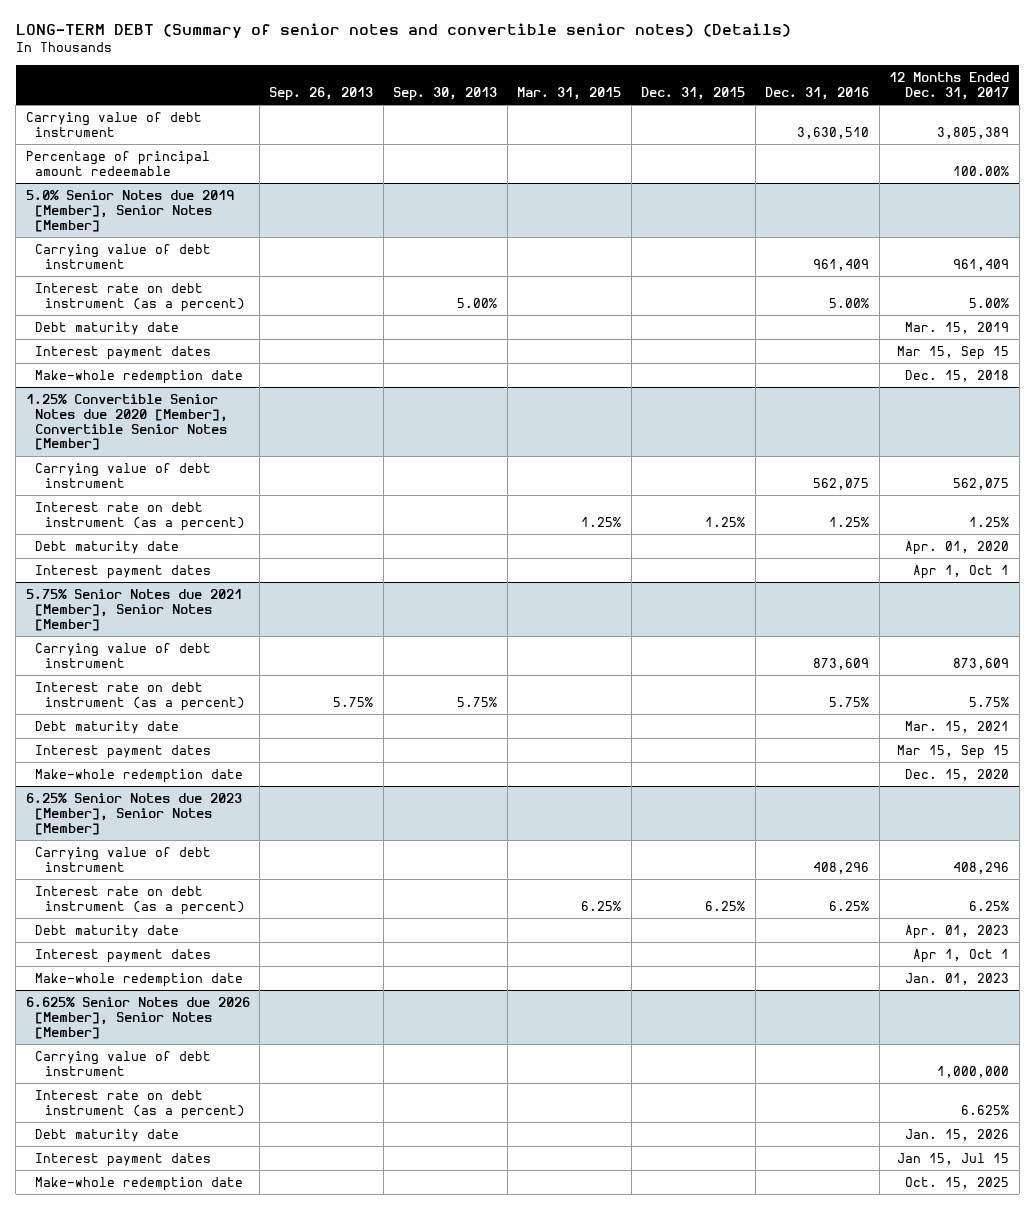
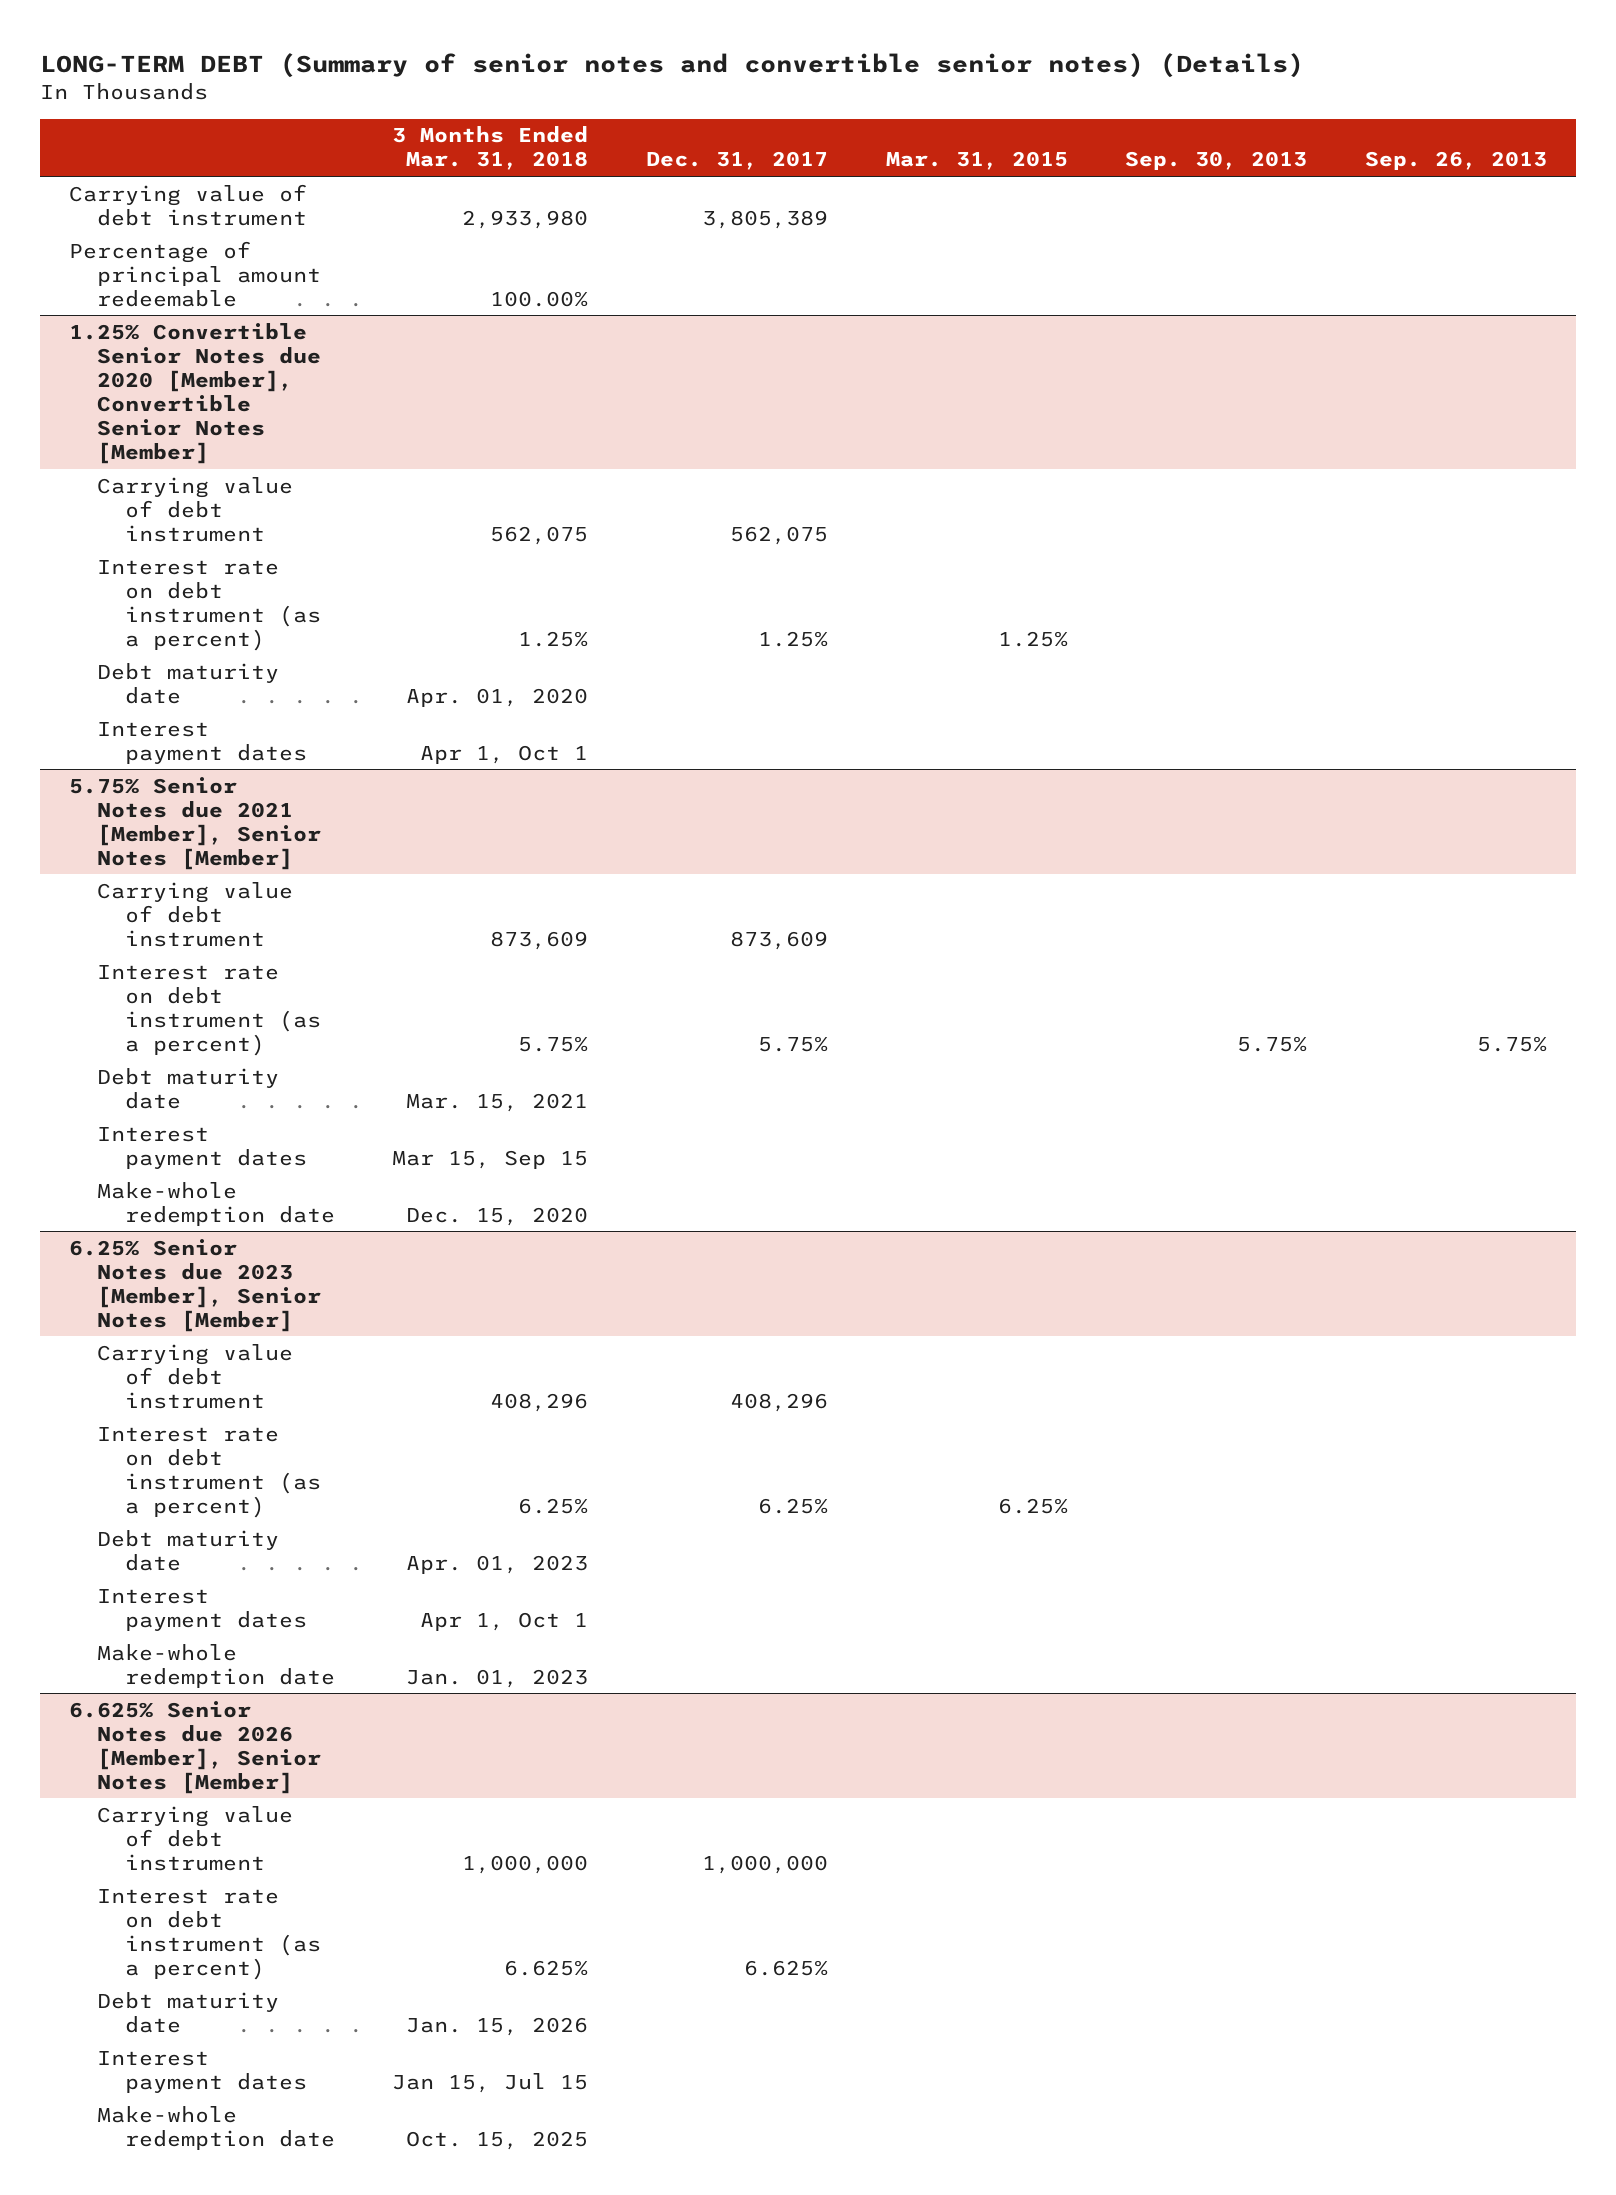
[641,86,746,100] Dec. 31, 2015 -> none
[765,86,870,100] Dec. 31, 2016 -> none
[889,72,1010,100] 12 Months Ended Dec. 31, 2017 -> none
none -> [392,126,589,171] 3 Months Ended Mar. 31, 2018
none -> [645,151,828,171] Dec. 31, 2017
[25,190,234,232] 5.0% Senior Notes due 2019 [Member], Senior Notes [Member] -> none
[35,244,212,269] Carrying value of debt instrument -> none
[35,283,245,312] Interest rate on debt instrument (as a percent) -> none
[35,322,180,336] Debt maturity date -> none
[35,346,212,361] Interest payment dates -> none
[35,370,244,385] Make-whole redemption date -> none

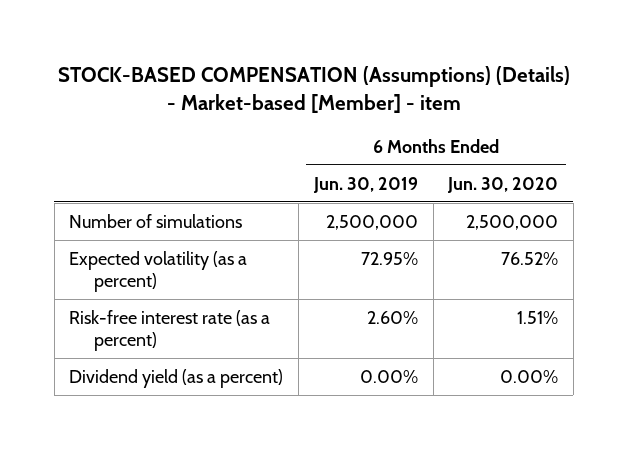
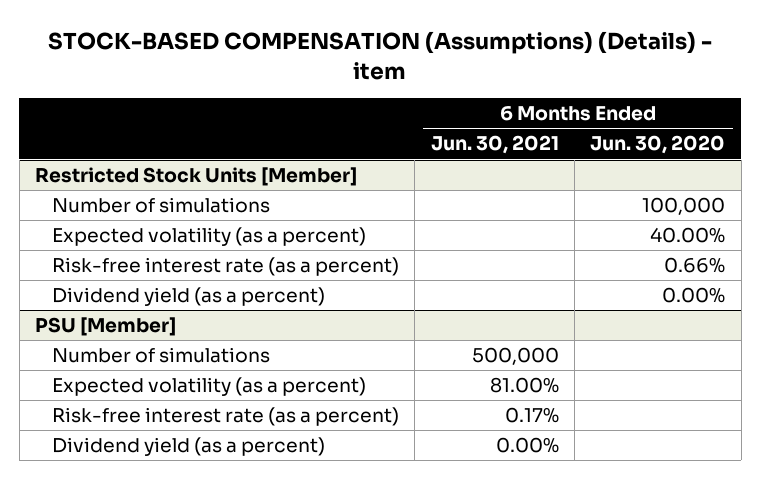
[57,66,570,114] STOCK-BASED COMPENSATION (Assumptions) (Details) - Market-based [Member] - item -> [48,31,713,80] STOCK-BASED COMPENSATION (Assumptions) (Details) - item
[312,176,418,193] Jun. 30, 2019 -> none
none -> [430,135,559,155] Jun. 30, 2021
[69,213,243,228] Number of simulations -> none
[69,250,248,293] Expected volatility (as a percent) -> none
[69,309,271,352] Risk-free interest rate (as a percent) -> none
[69,368,284,388] Dividend yield (as a percent) -> none
none -> [35,167,358,187] Restricted Stock Units [Member]
none -> [51,197,270,214] Number of simulations
none -> [51,227,366,247] Expected volatility (as a percent)
none -> [51,257,399,277] Risk-free interest rate (as a percent)
none -> [51,287,325,307] Dividend yield (as a percent)
none -> [35,317,177,337] PSU [Member]
none -> [51,347,270,364] Number of simulations
none -> [51,377,366,397] Expected volatility (as a percent)
none -> [51,407,399,427] Risk-free interest rate (as a percent)
none -> [51,437,325,457] Dividend yield (as a percent)

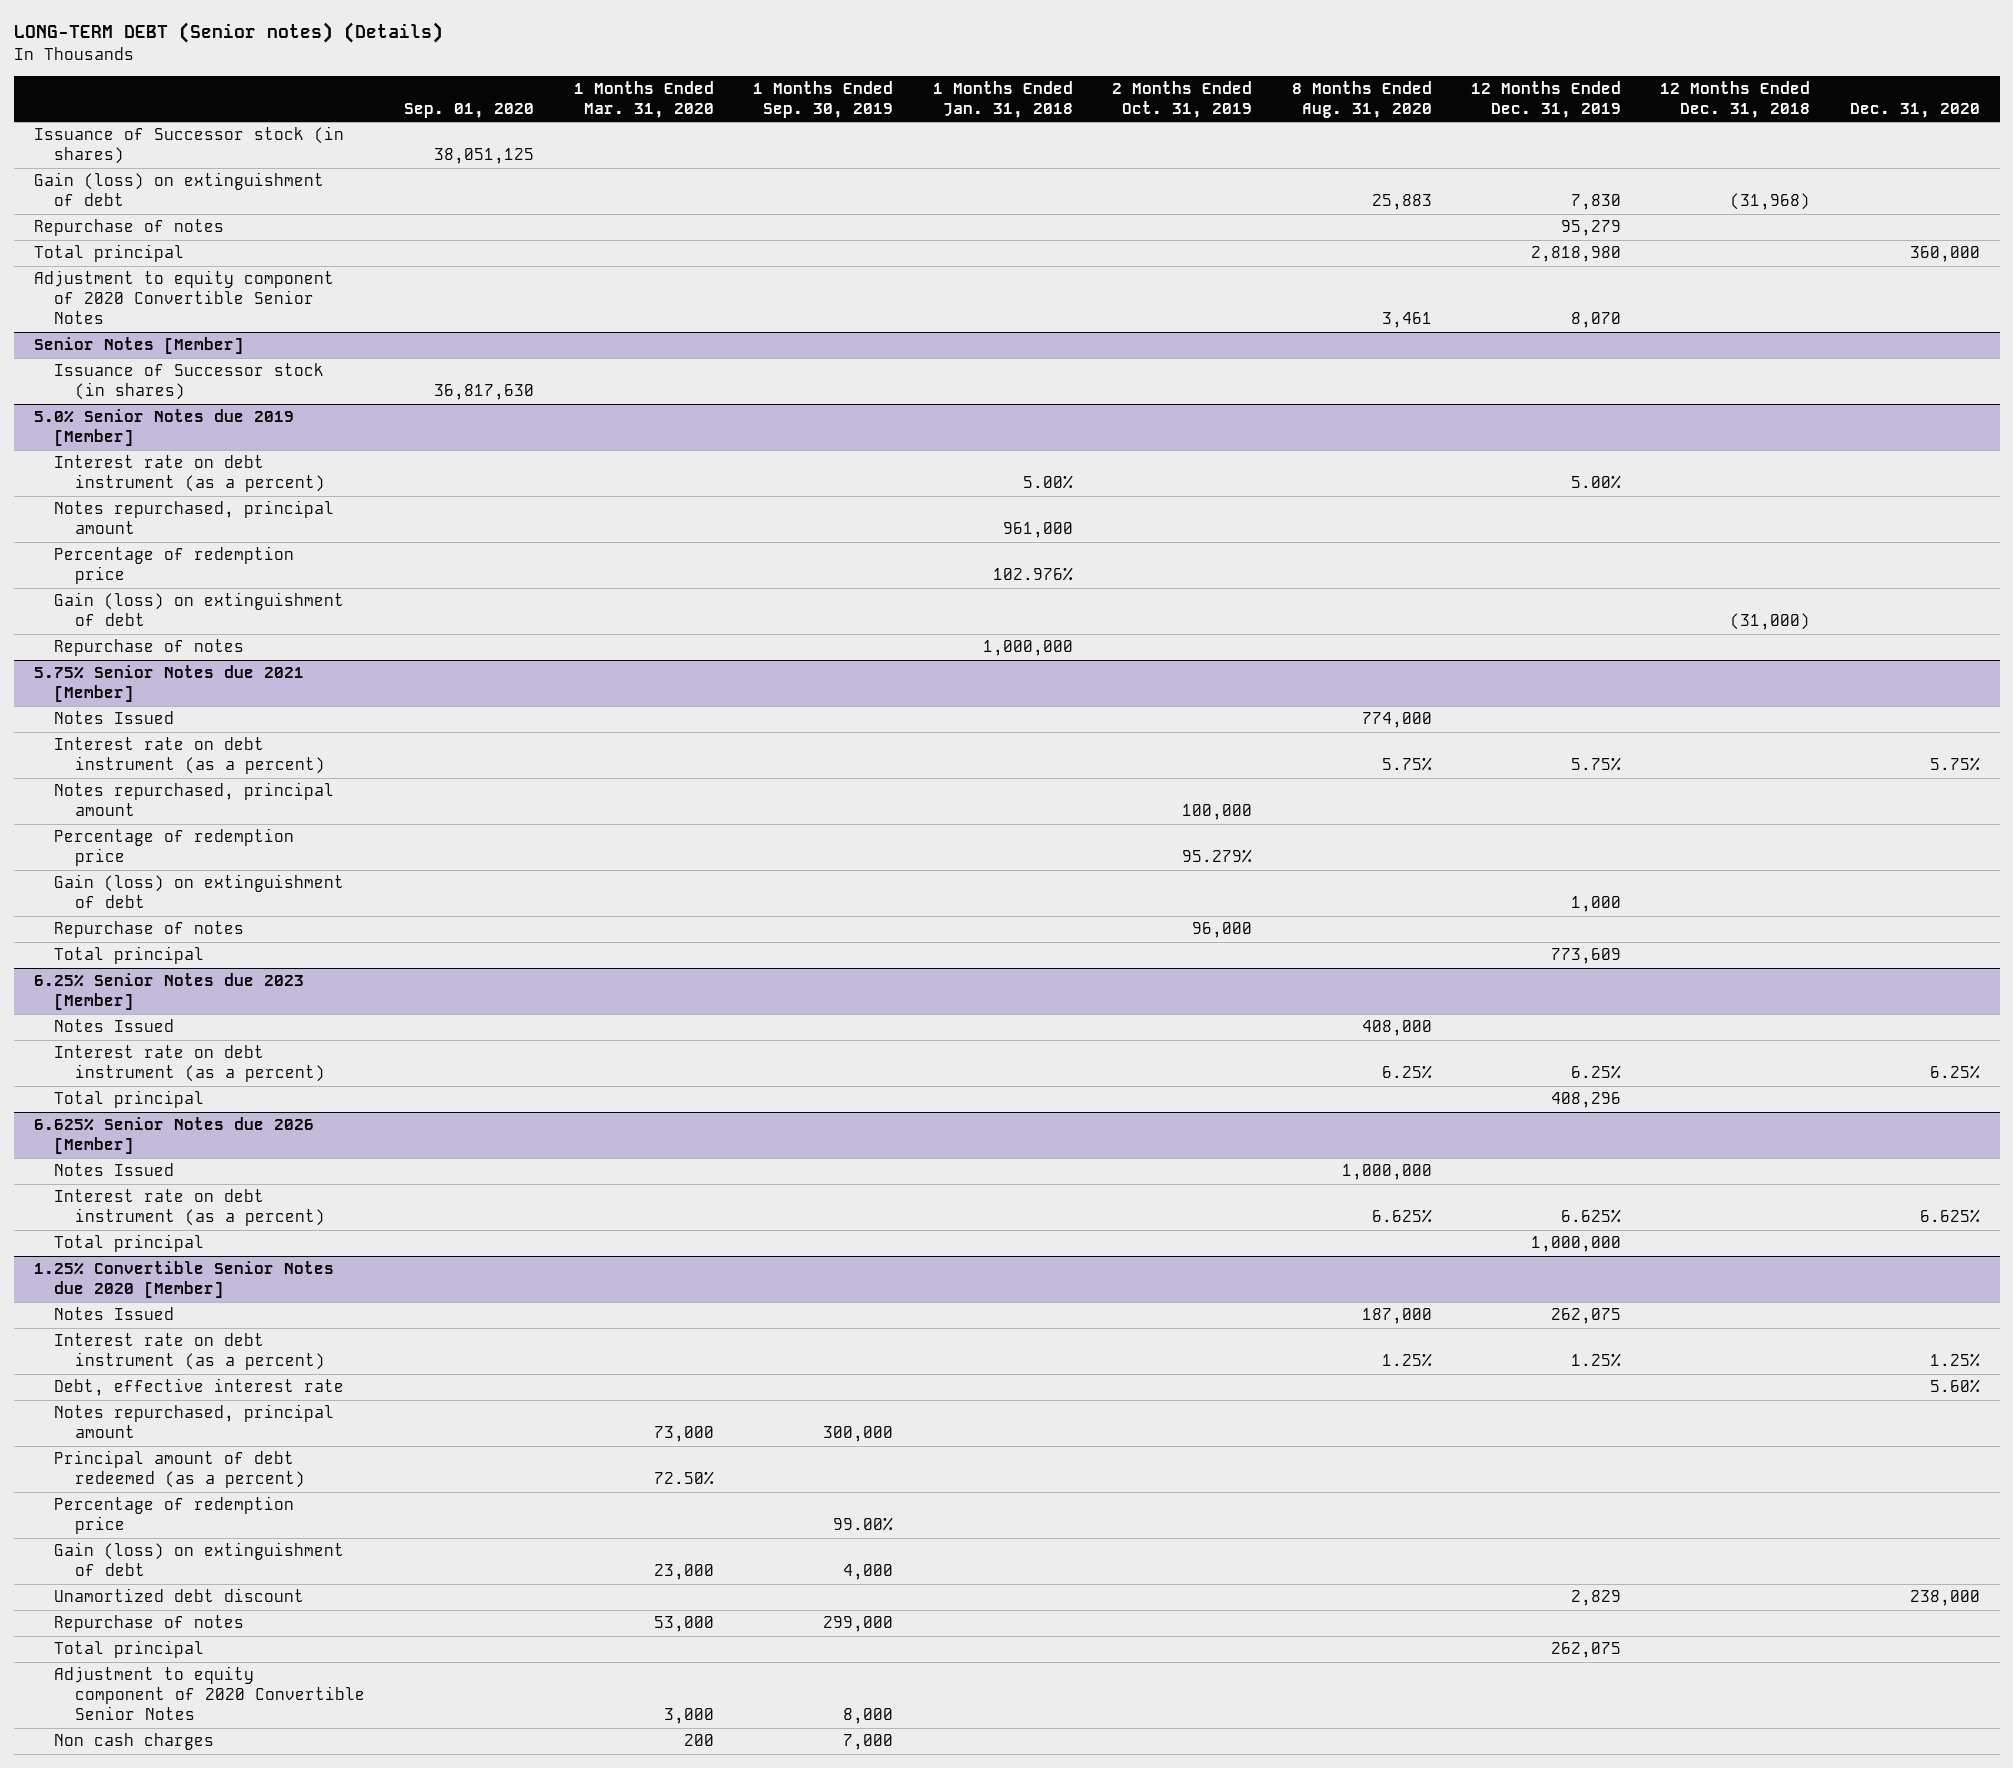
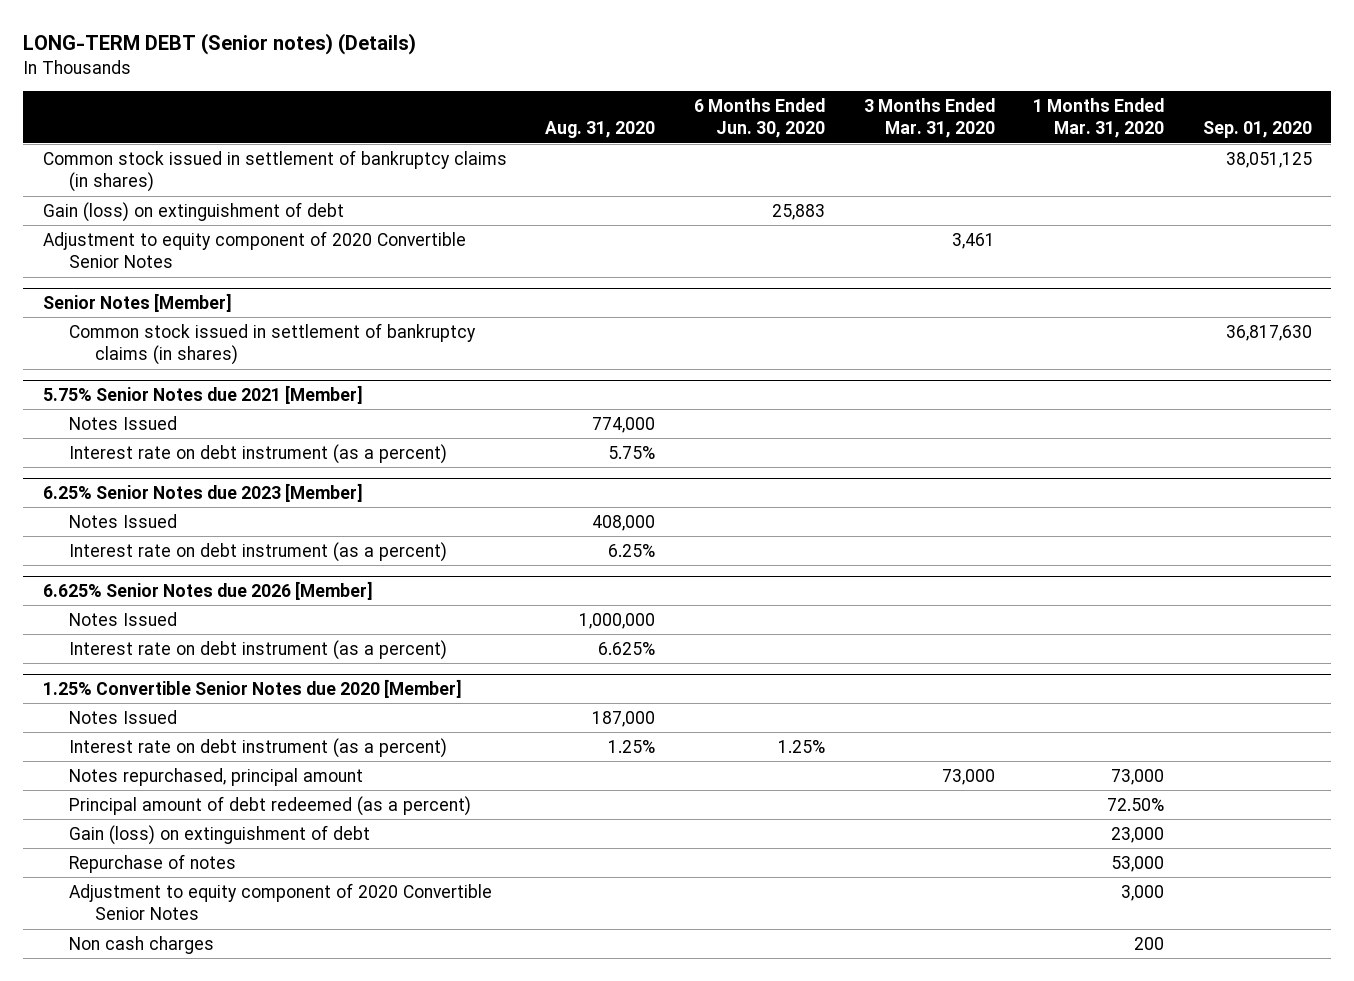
[753,81,894,119] 1 Months Ended Sep. 30, 2019 -> none
[932,81,1073,119] 1 Months Ended Jan. 31, 2018 -> none
[1112,81,1253,119] 2 Months Ended Oct. 31, 2019 -> none
[1291,81,1432,119] 8 Months Ended Aug. 31, 2020 -> none
[1471,81,1622,119] 12 Months Ended Dec. 31, 2019 -> none
[1660,81,1811,119] 12 Months Ended Dec. 31, 2018 -> none
[1849,103,1980,119] Dec. 31, 2020 -> none
none -> [545,121,656,139] Aug. 31, 2020
none -> [693,98,825,139] 6 Months Ended Jun. 30, 2020
none -> [863,98,995,139] 3 Months Ended Mar. 31, 2020
[33,126,344,165] Issuance of Successor stock (in shares) -> [42,149,507,193] Common stock issued in settlement of bankruptcy claims (in shares)
[33,219,224,237] Repurchase of notes -> none
[33,244,184,263] Total principal -> none
[33,409,294,447] 5.0% Senior Notes due 2019 [Member] -> none
[54,455,325,493] Interest rate on debt instrument (as a percent) -> none
[54,500,335,535] Notes repurchased, principal amount -> none
[54,546,295,585] Percentage of redemption price -> none
[54,592,345,627] Gain (loss) on extinguishment of debt -> none
[54,639,245,657] Repurchase of notes -> none
[54,363,325,401] Issuance of Successor stock (in shares) -> [68,322,476,366] Common stock issued in settlement of bankruptcy claims (in shares)
[54,782,335,817] Notes repurchased, principal amount -> none
[54,828,295,867] Percentage of redemption price -> none
[54,874,345,909] Gain (loss) on extinguishment of debt -> none
[54,921,245,939] Repurchase of notes -> none
[54,946,205,965] Total principal -> none
[54,1090,205,1109] Total principal -> none
[54,1234,205,1253] Total principal -> none
[54,1378,345,1397] Debt, effective interest rate -> none
[54,1496,295,1535] Percentage of redemption price -> none
[54,1588,305,1603] Unamortized debt discount -> none
[54,1640,205,1659] Total principal -> none

